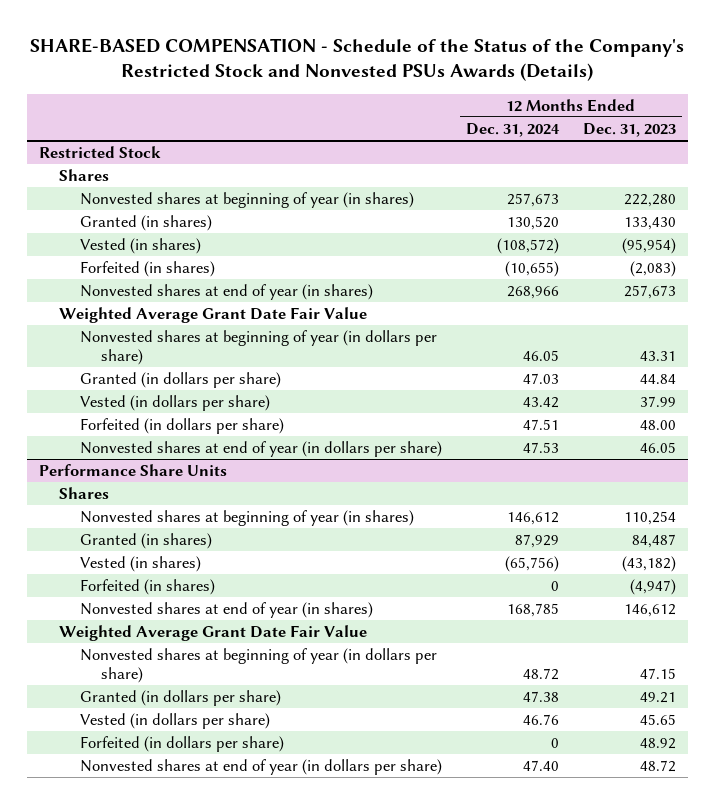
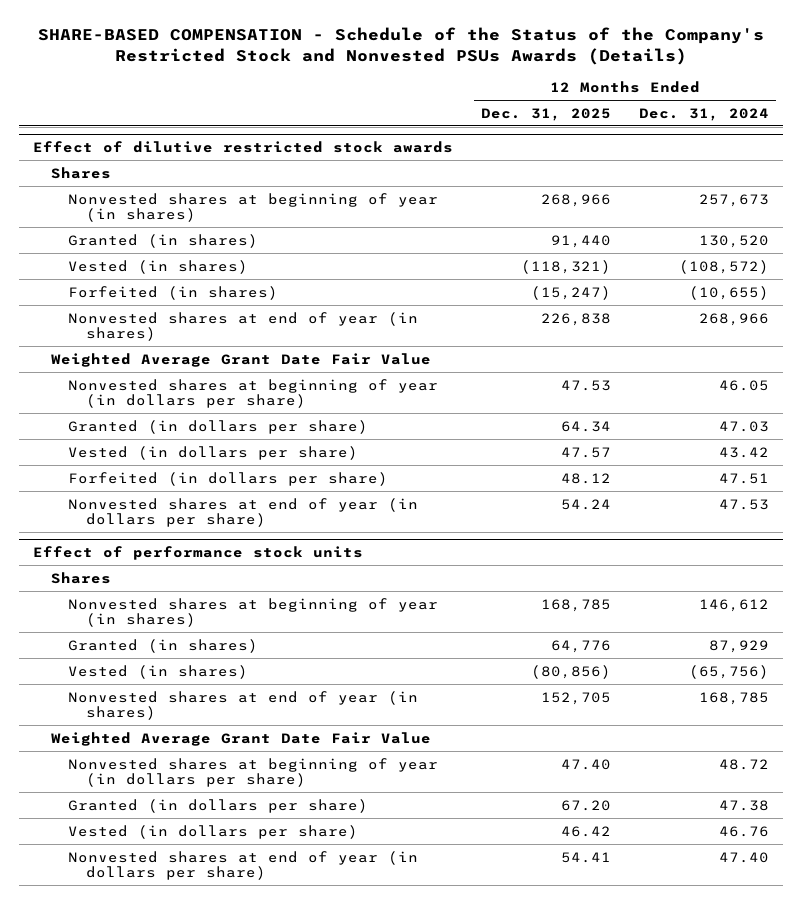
[582,122,676,137] Dec. 31, 2023 -> none
none -> [481,107,612,121] Dec. 31, 2025
[38,146,161,159] Restricted Stock -> [33,141,454,154] Effect of dilutive restricted stock awards
[38,464,227,477] Performance Share Units -> [33,546,364,561] Effect of performance stock units
[80,579,216,596] Forfeited (in shares) -> none
[80,736,285,753] Forfeited (in dollars per share) -> none

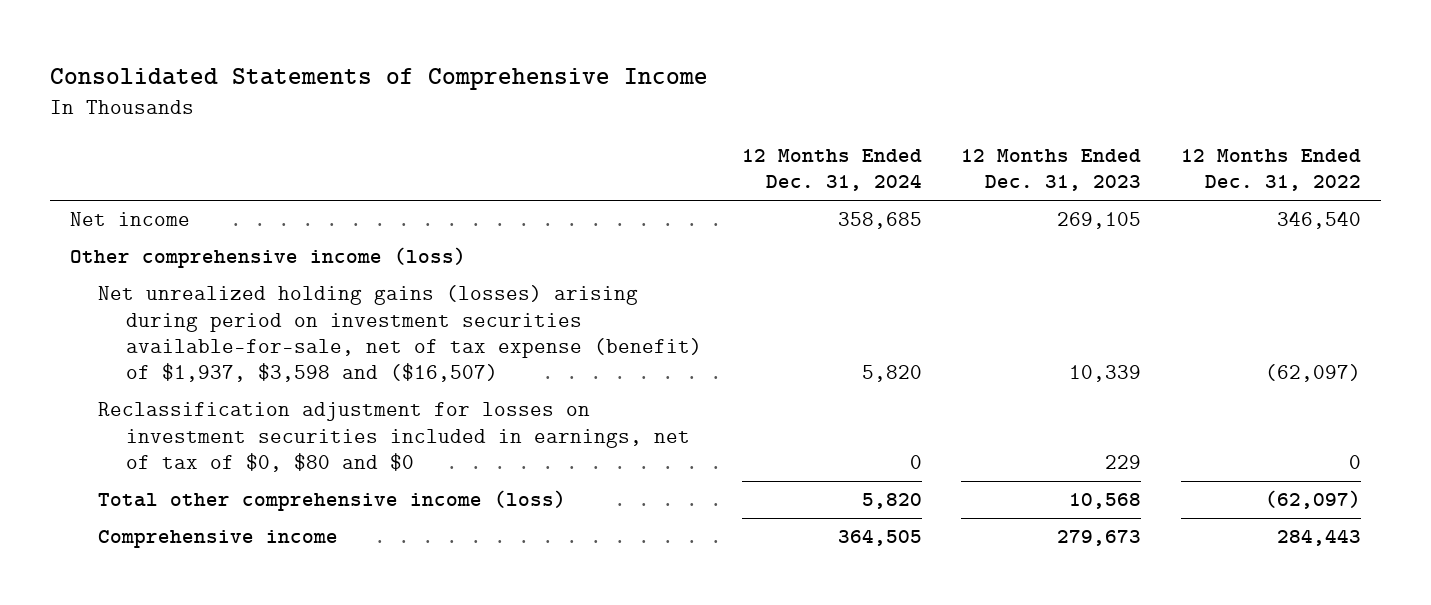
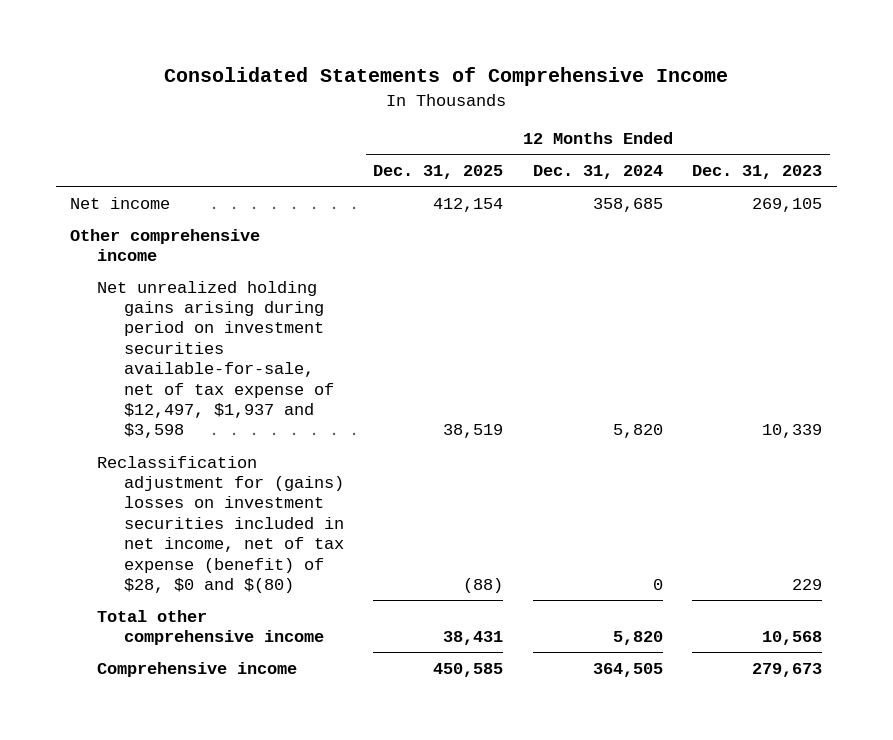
[1180,148,1361,192] 12 Months Ended Dec. 31, 2022 -> none
none -> [373,164,504,179] Dec. 31, 2025
[69,247,466,269] Other comprehensive income (loss) -> [70,228,261,261] Other comprehensive income
[97,285,703,383] Net unrealized holding gains (losses) arising during period on investment securities available-for-sale, net of tax expense (benefit) of $1,937, $3,598 and ($16,507) -> [97,280,334,439] Net unrealized holding gains arising during period on investment securities available-for-sale, net of tax expense of $12,497, $1,937 and $3,598
[97,402,691,473] Reclassification adjustment for losses on investment securities included in earnings, net of tax of $0, $80 and $0 -> [97,455,344,593] Reclassification adjustment for (gains) losses on investment securities included in net income, net of tax expense (benefit) of $28, $0 and $(80)
[97,490,566,512] Total other comprehensive income (loss) -> [97,609,324,645] Total other comprehensive income

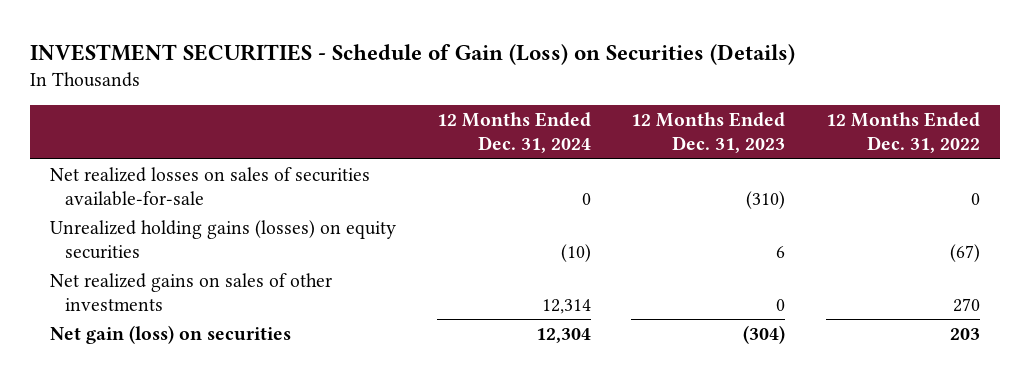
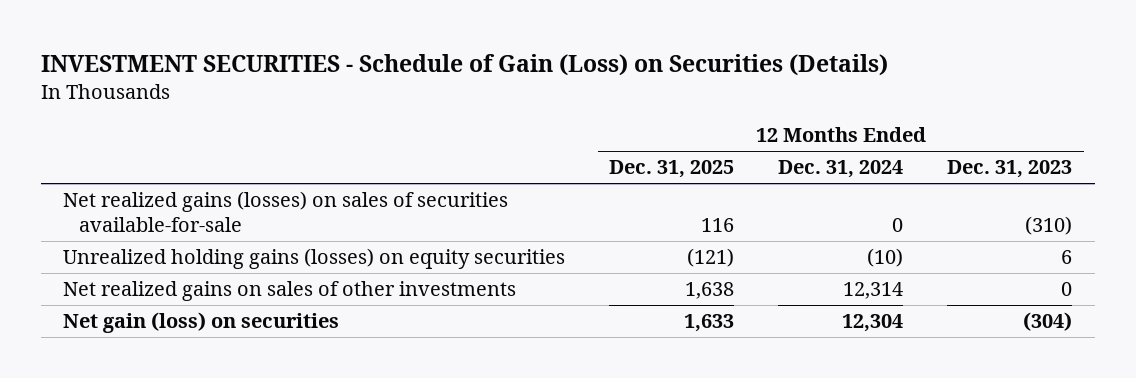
[826,112,981,154] 12 Months Ended Dec. 31, 2022 -> none
none -> [609,160,735,179] Dec. 31, 2025
[50,166,371,207] Net realized losses on sales of securities available-for-sale -> [63,191,509,232] Net realized gains (losses) on sales of securities available-for-sale

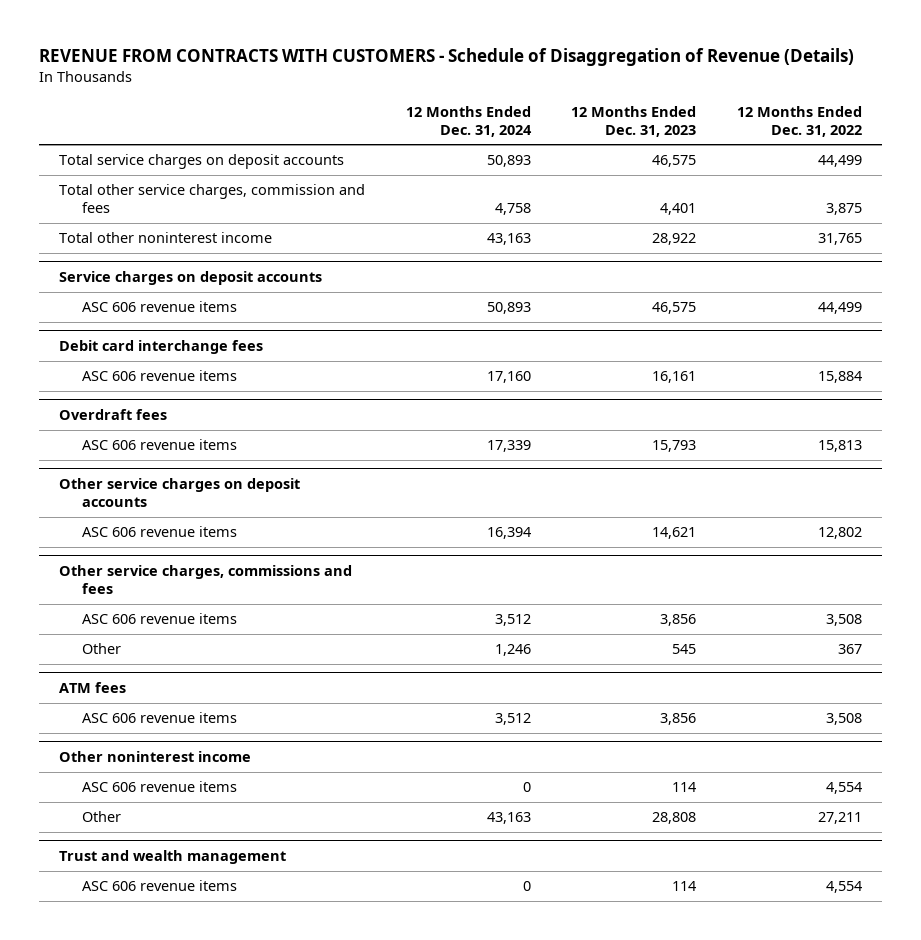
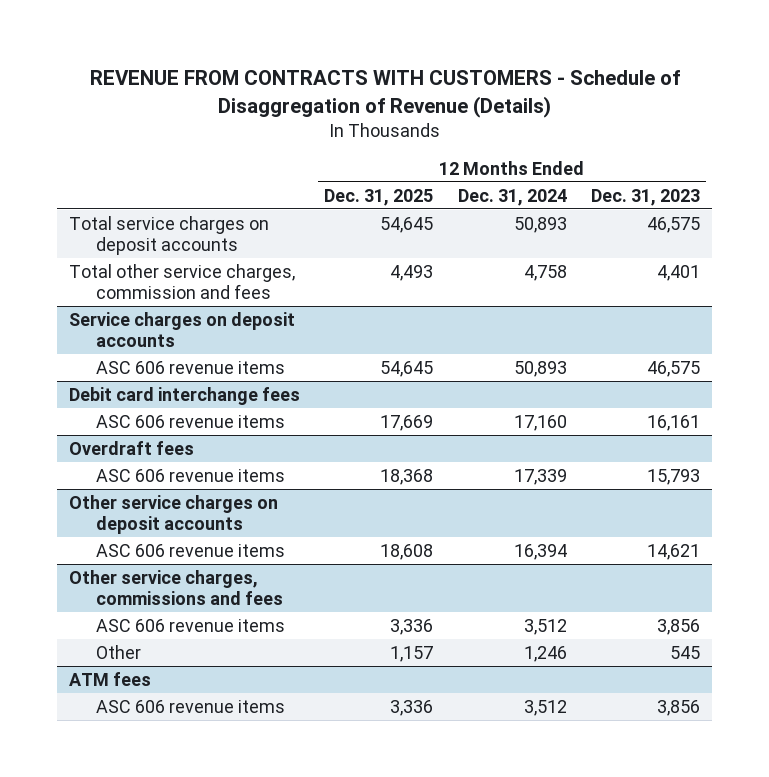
[736,105,862,137] 12 Months Ended Dec. 31, 2022 -> none
none -> [324,188,434,206] Dec. 31, 2025
[59,232,273,244] Total other noninterest income -> none
[59,751,252,763] Other noninterest income -> none
[82,781,238,793] ASC 606 revenue items -> none
[82,811,122,823] Other -> none
[59,850,287,865] Trust and wealth management -> none
[82,880,238,892] ASC 606 revenue items -> none

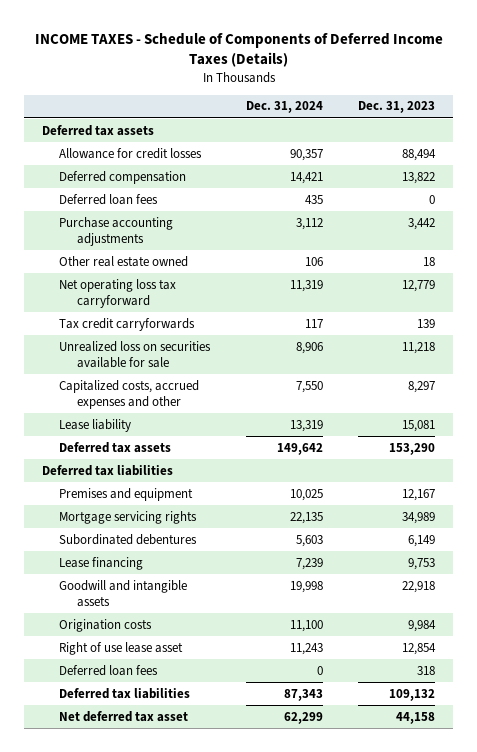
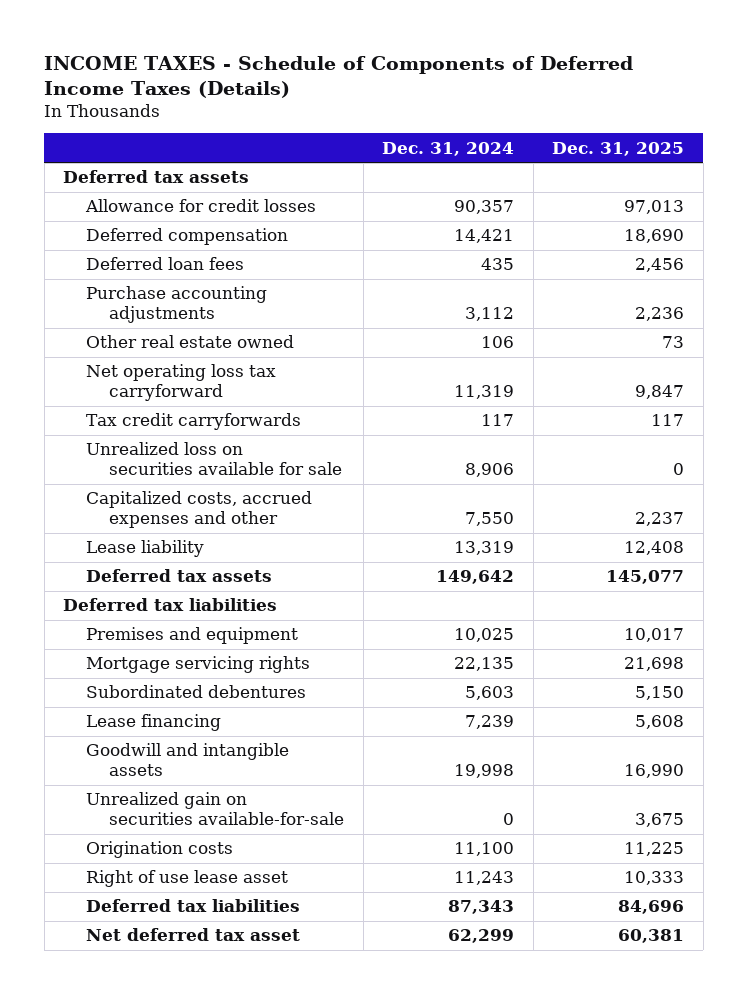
[358,101,436,114] Dec. 31, 2023 -> none
none -> [552,141,685,156] Dec. 31, 2025
none -> [86,792,345,826] Unrealized gain on securities available-for-sale
[59,664,159,676] Deferred loan fees -> none

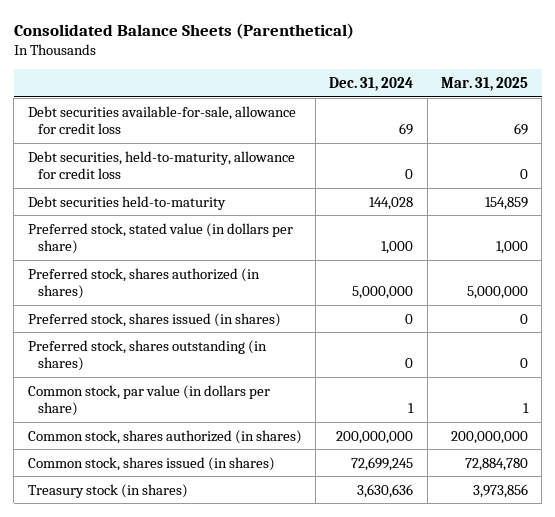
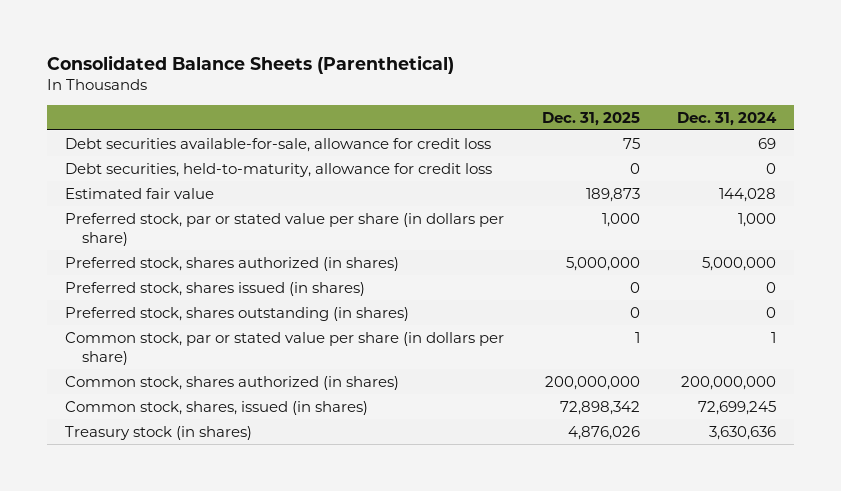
[440,77,528,92] Mar. 31, 2025 -> none
none -> [541,111,640,126] Dec. 31, 2025
[27,195,226,210] Debt securities held-to-maturity -> [65,187,215,199] Estimated fair value
[27,222,293,255] Preferred stock, stated value (in dollars per share) -> [65,212,505,246] Preferred stock, par or stated value per share (in dollars per share)
[27,384,270,417] Common stock, par value (in dollars per share) -> [65,331,505,365] Common stock, par or stated value per share (in dollars per share)
[27,456,275,471] Common stock, shares issued (in shares) -> [65,400,369,415] Common stock, shares, issued (in shares)

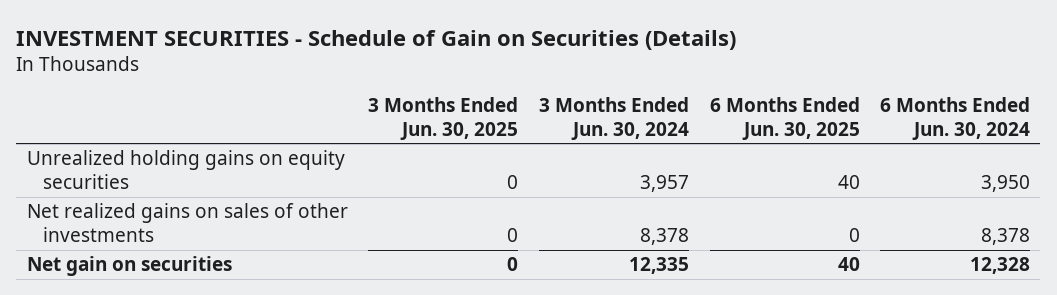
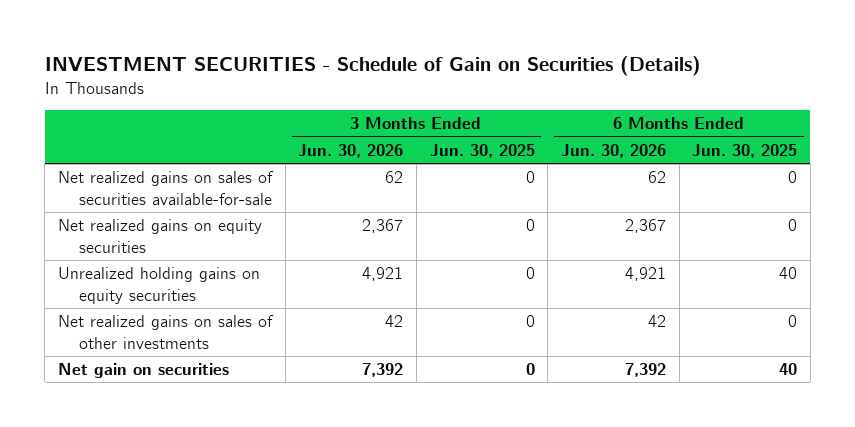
[538,96,689,140] 3 Months Ended Jun. 30, 2024 -> none
[880,96,1031,140] 6 Months Ended Jun. 30, 2024 -> none
none -> [298,143,404,158] Jun. 30, 2026
none -> [560,143,666,158] Jun. 30, 2026
none -> [57,170,274,205] Net realized gains on sales of securities available-for-sale
none -> [57,218,262,253] Net realized gains on equity securities

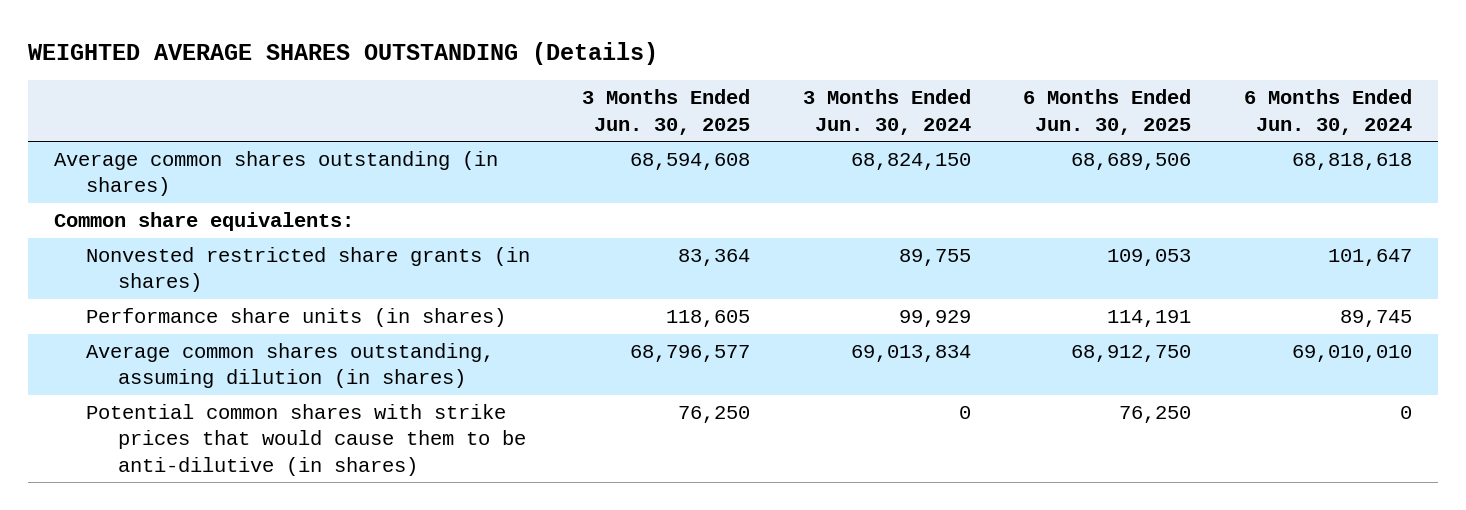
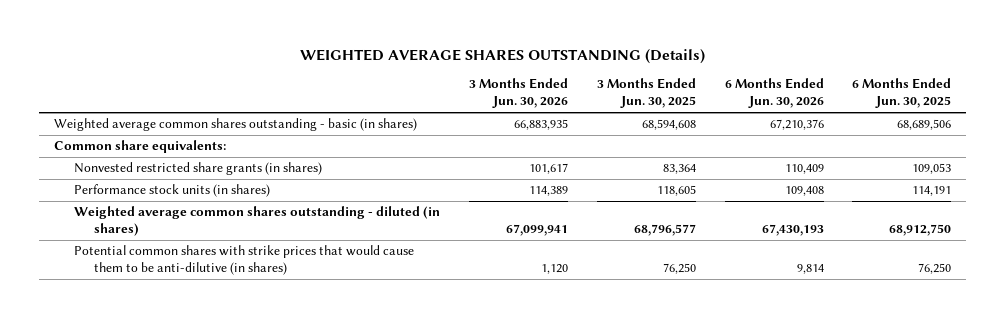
[802,89,971,135] 3 Months Ended Jun. 30, 2024 -> none
[1243,89,1412,135] 6 Months Ended Jun. 30, 2024 -> none
none -> [468,78,568,109] 3 Months Ended Jun. 30, 2026
none -> [724,78,824,109] 6 Months Ended Jun. 30, 2026
[54,151,499,197] Average common shares outstanding (in shares) -> [53,118,417,132] Weighted average common shares outstanding - basic (in shares)
[85,308,506,328] Performance share units (in shares) -> [73,184,270,198] Performance stock units (in shares)
[85,343,494,389] Average common shares outstanding, assuming dilution (in shares) -> [73,206,440,237] Weighted average common shares outstanding - diluted (in shares)

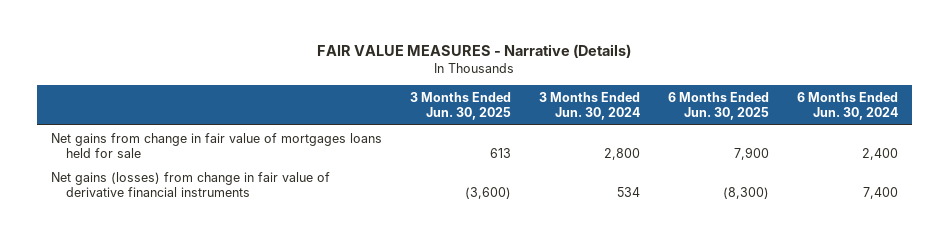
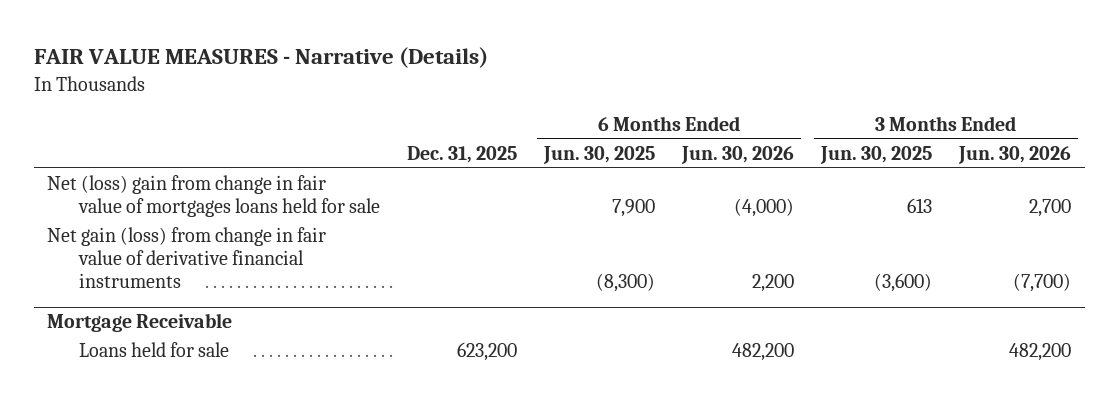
[538,92,640,121] 3 Months Ended Jun. 30, 2024 -> none
[797,92,899,121] 6 Months Ended Jun. 30, 2024 -> none
none -> [406,145,517,163] Dec. 31, 2025
none -> [680,145,794,164] Jun. 30, 2026
none -> [958,145,1072,164] Jun. 30, 2026
[50,132,382,158] Net gains from change in fair value of mortgages loans held for sale -> [47,174,380,217] Net (loss) gain from change in fair value of mortgages loans held for sale
[50,171,330,197] Net gains (losses) from change in fair value of derivative financial instruments -> [47,226,327,288] Net gain (loss) from change in fair value of derivative financial instruments
none -> [47,313,233,333] Mortgage Receivable
none -> [78,341,229,357] Loans held for sale

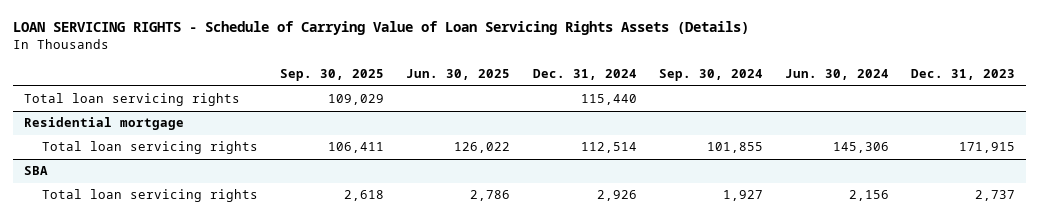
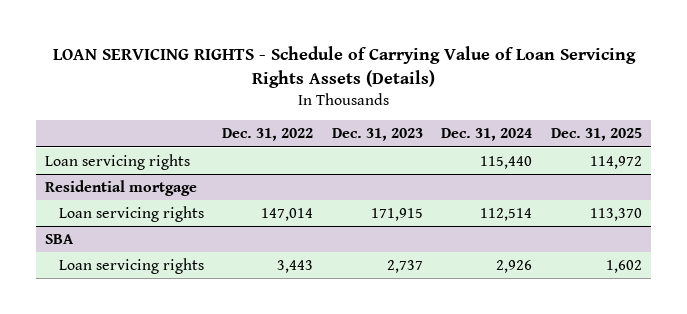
[280,68,385,81] Sep. 30, 2025 -> none
[406,68,511,80] Jun. 30, 2025 -> none
[658,68,763,81] Sep. 30, 2024 -> none
[784,68,889,80] Jun. 30, 2024 -> none
none -> [222,128,314,142] Dec. 31, 2022
none -> [551,128,643,142] Dec. 31, 2025
[24,93,241,107] Total loan servicing rights -> [45,154,191,171] Loan servicing rights
[42,141,259,155] Total loan servicing rights -> [58,206,204,223] Loan servicing rights
[42,189,259,203] Total loan servicing rights -> [58,258,204,275] Loan servicing rights

